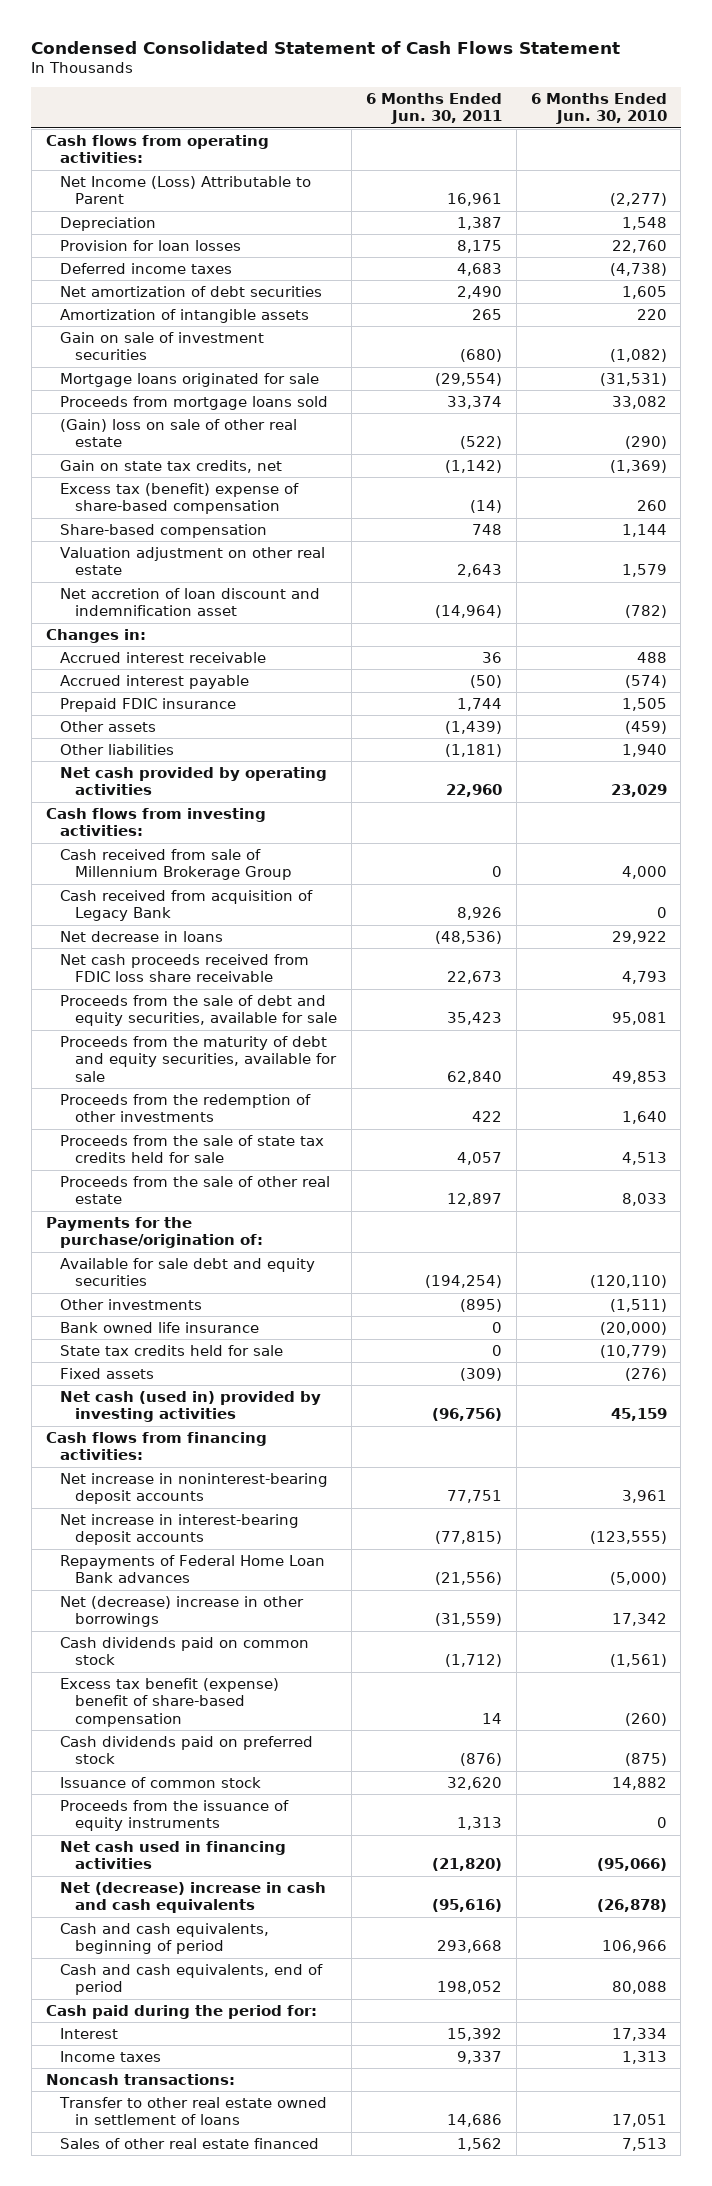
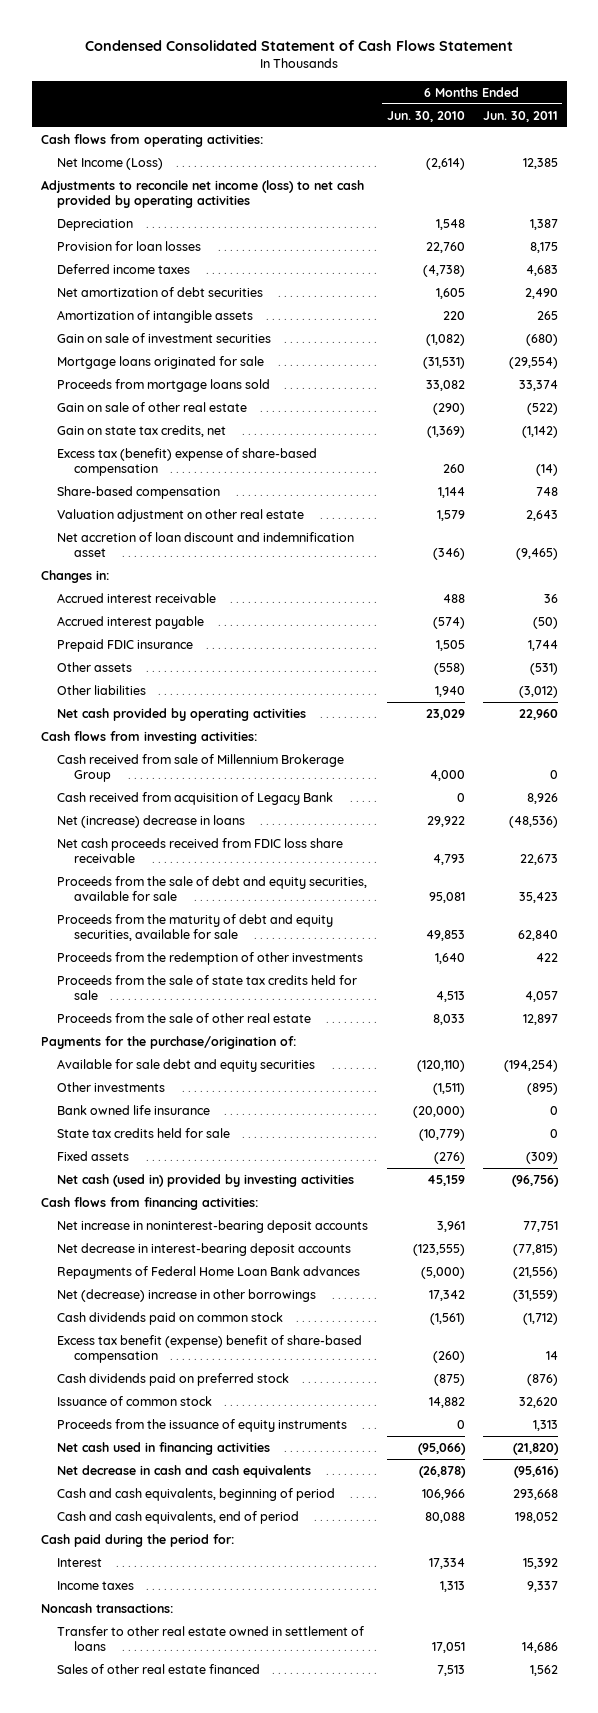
[60,175,312,205] Net Income (Loss) Attributable to Parent -> [57,157,164,170] Net Income (Loss)
[446,193,502,207] 16,961 -> [522,157,558,169] 12,385
[609,193,667,207] (2,277) -> [425,157,465,170] (2,614)
none -> [40,179,364,209] Adjustments to reconcile net income (loss) to net cash provided by operating activities
[60,418,298,448] (Gain) loss on sale of other real estate -> [57,401,248,412] Gain on sale of other real estate
[434,605,502,619] (14,964) -> [515,548,558,561] (9,465)
[624,605,667,619] (782) -> [432,548,465,561] (346)
[444,720,502,734] (1,439) -> [529,662,558,675] (531)
[624,720,667,734] (459) -> [433,662,465,675] (558)
[444,743,502,757] (1,181) -> [518,685,558,698] (3,012)
[60,930,224,942] Net decrease in loans -> [57,814,246,828] Net (increase) decrease in loans
[60,1513,300,1546] Net increase in interest-bearing deposit accounts -> [57,1242,352,1256] Net decrease in interest-bearing deposit accounts
[60,1881,327,1914] Net (decrease) increase in cash and cash equivalents -> [57,1464,312,1478] Net decrease in cash and cash equivalents

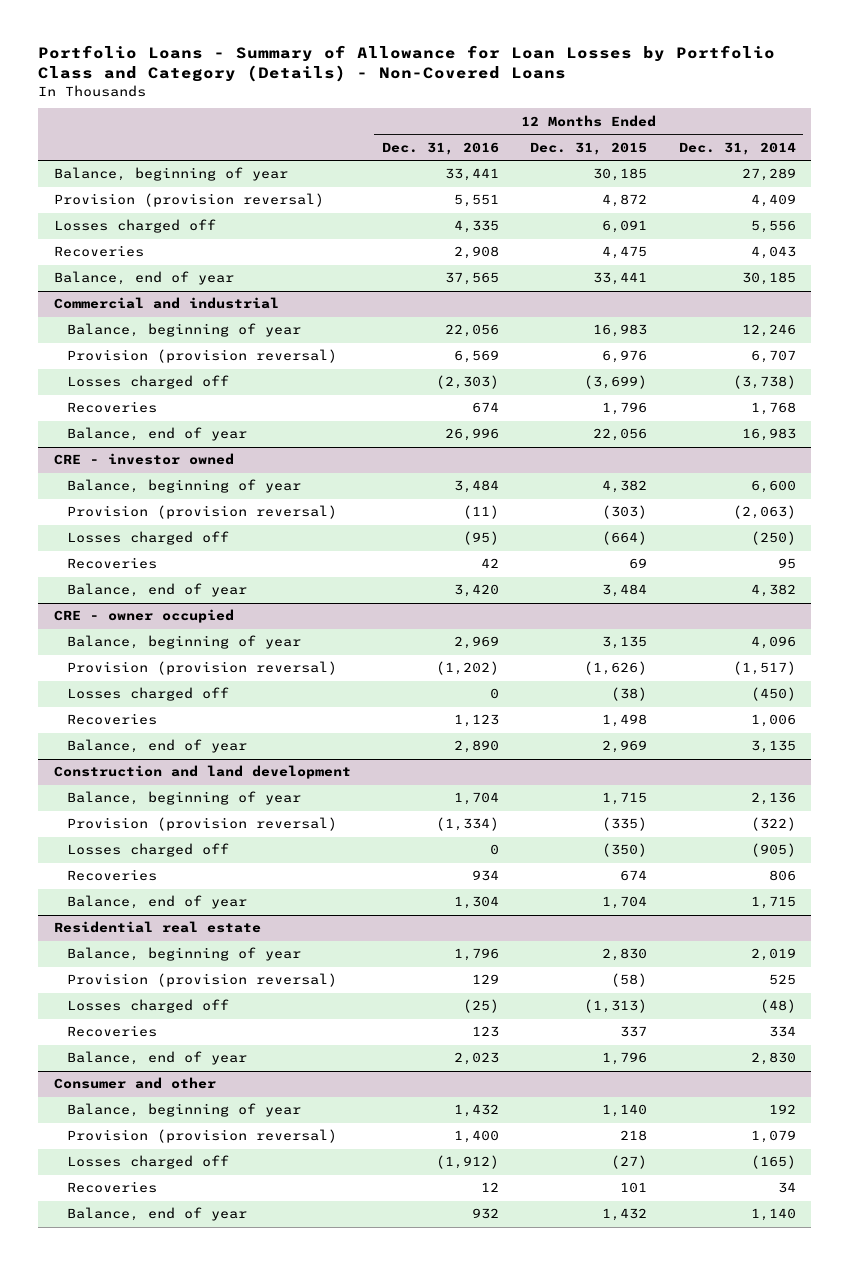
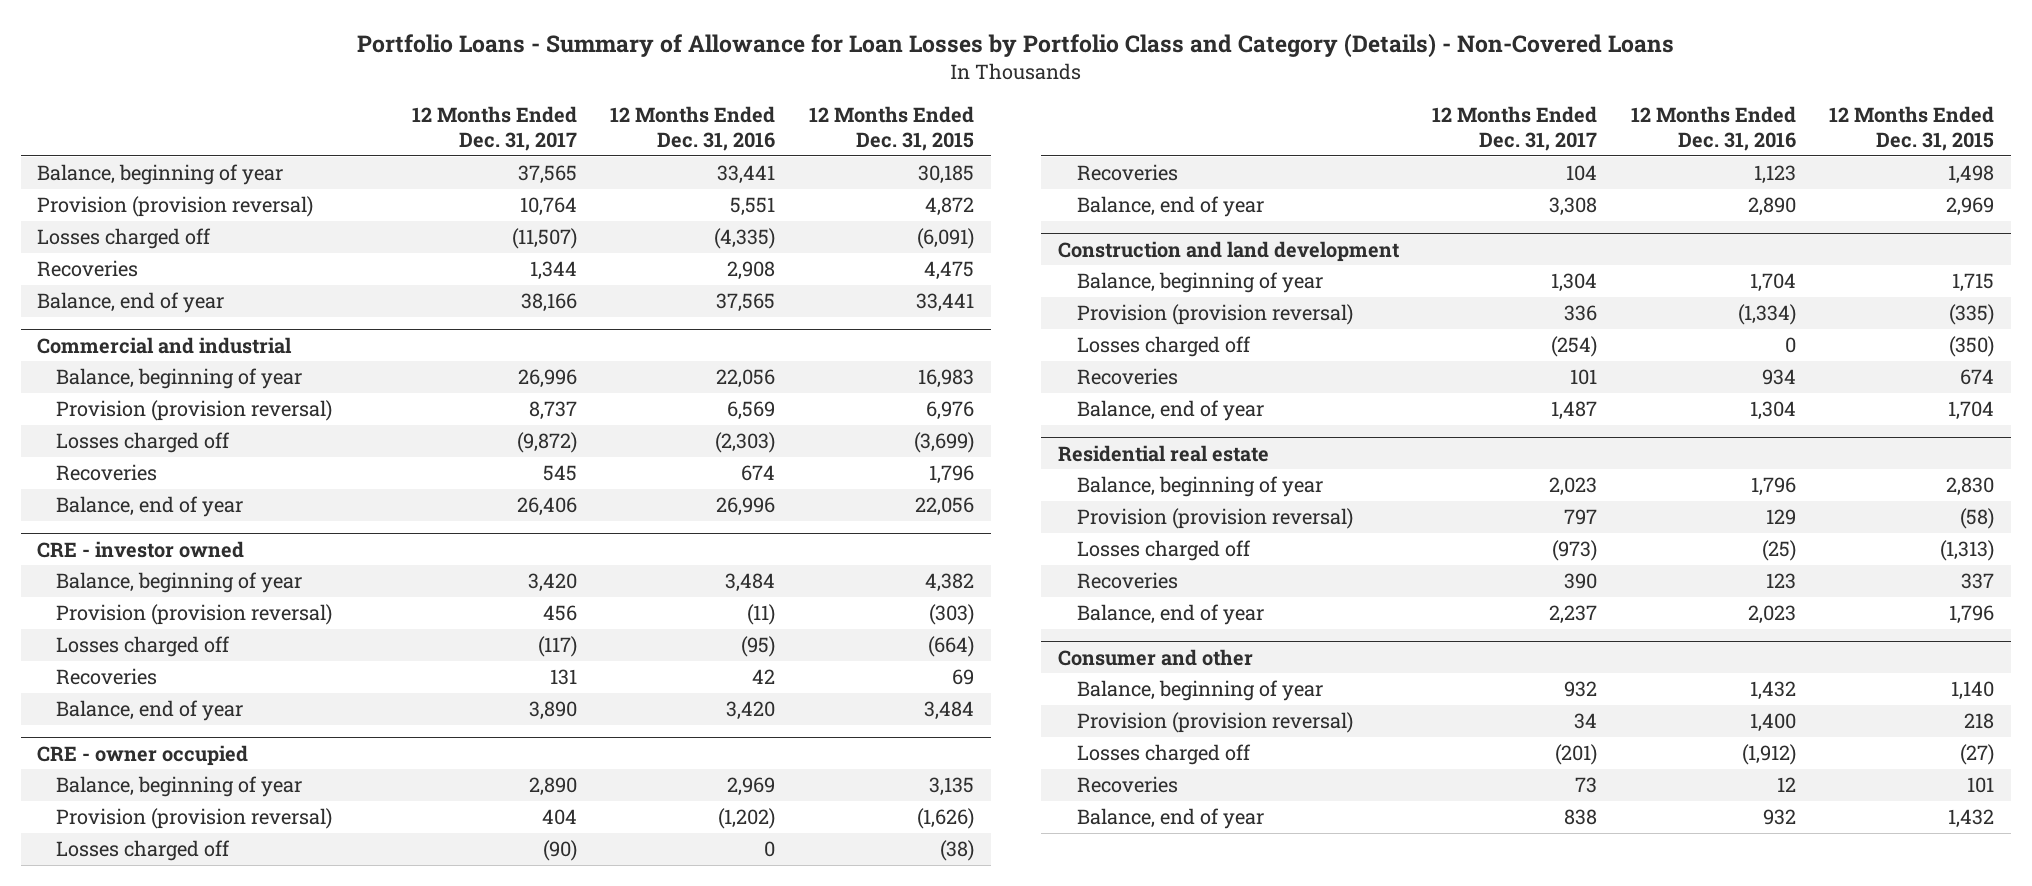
[678,141,796,155] Dec. 31, 2014 -> none
none -> [411,106,577,152] 12 Months Ended Dec. 31, 2017
[453,220,499,234] 4,335 -> [714,228,776,250] (4,335)
[602,220,648,234] 6,091 -> [916,228,974,250] (6,091)

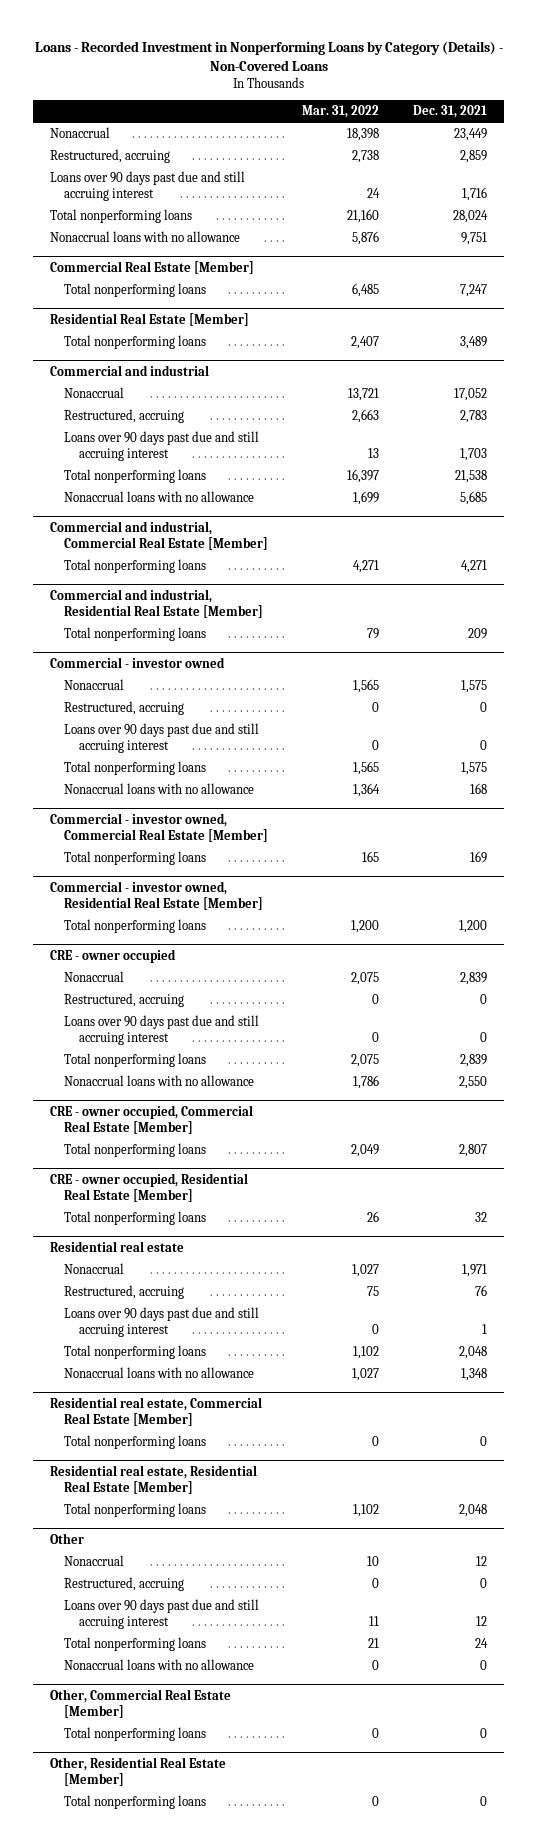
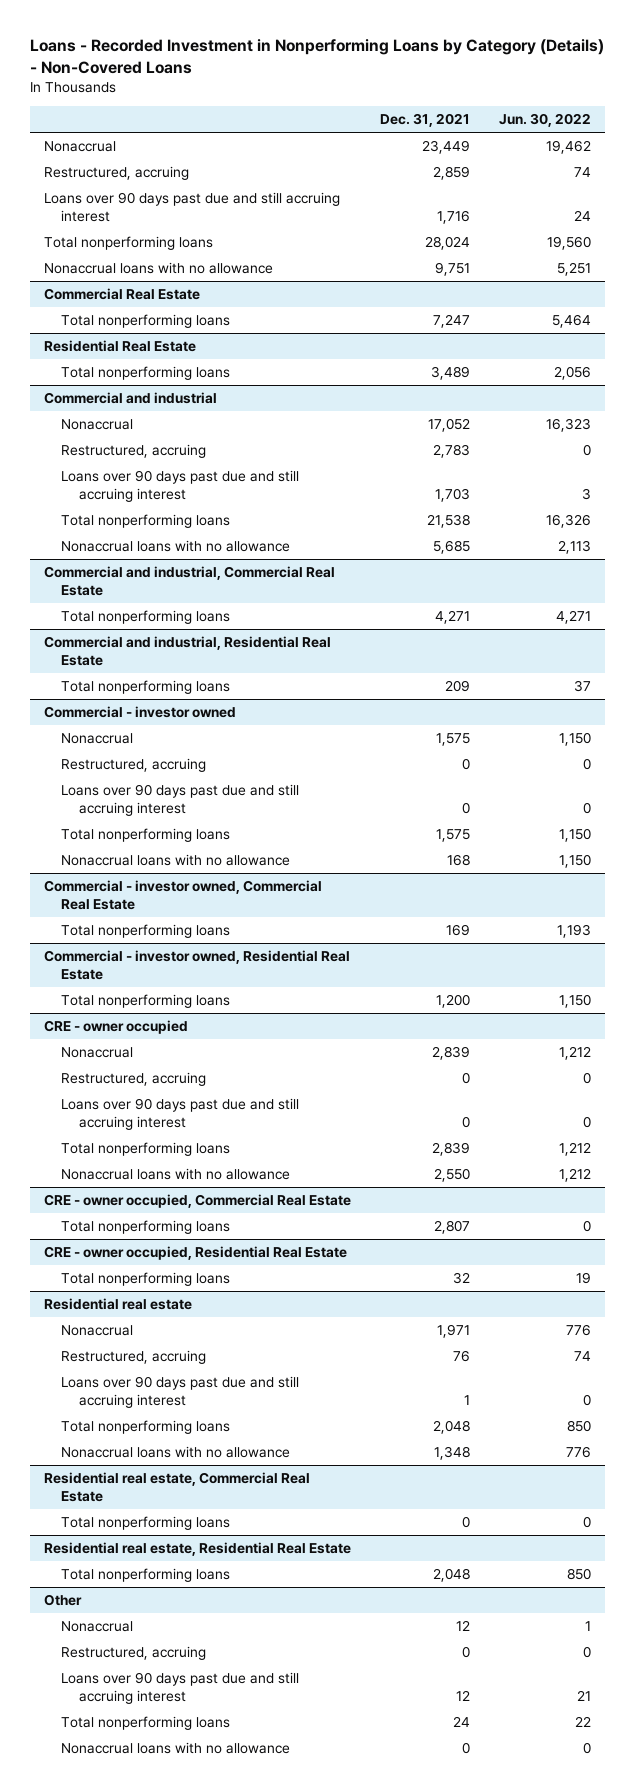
[302,105,380,119] Mar. 31, 2022 -> none
none -> [498,113,591,128] Jun. 30, 2022
[49,261,254,275] Commercial Real Estate [Member] -> [43,288,200,301] Commercial Real Estate
[49,313,249,327] Residential Real Estate [Member] -> [43,340,196,353] Residential Real Estate
[49,521,269,550] Commercial and industrial, Commercial Real Estate [Member] -> [43,566,335,597] Commercial and industrial, Commercial Real Estate
[49,589,264,618] Commercial and industrial, Residential Real Estate [Member] -> [43,636,331,667] Commercial and industrial, Residential Real Estate
[49,813,269,842] Commercial - investor owned, Commercial Real Estate [Member] -> [43,880,322,911] Commercial - investor owned, Commercial Real Estate
[49,881,264,910] Commercial - investor owned, Residential Real Estate [Member] -> [43,950,350,981] Commercial - investor owned, Residential Real Estate
[49,1105,253,1134] CRE - owner occupied, Commercial Real Estate [Member] -> [43,1194,351,1209] CRE - owner occupied, Commercial Real Estate
[49,1173,248,1202] CRE - owner occupied, Residential Real Estate [Member] -> [43,1246,347,1261] CRE - owner occupied, Residential Real Estate
[49,1397,262,1426] Residential real estate, Commercial Real Estate [Member] -> [43,1472,310,1503] Residential real estate, Commercial Real Estate
[49,1465,257,1494] Residential real estate, Residential Real Estate [Member] -> [43,1542,351,1557] Residential real estate, Residential Real Estate
[49,1689,231,1718] Other, Commercial Real Estate [Member] -> none
[64,1727,207,1742] Total nonperforming loans -> none
[49,1757,226,1786] Other, Residential Real Estate [Member] -> none
[64,1795,207,1810] Total nonperforming loans -> none

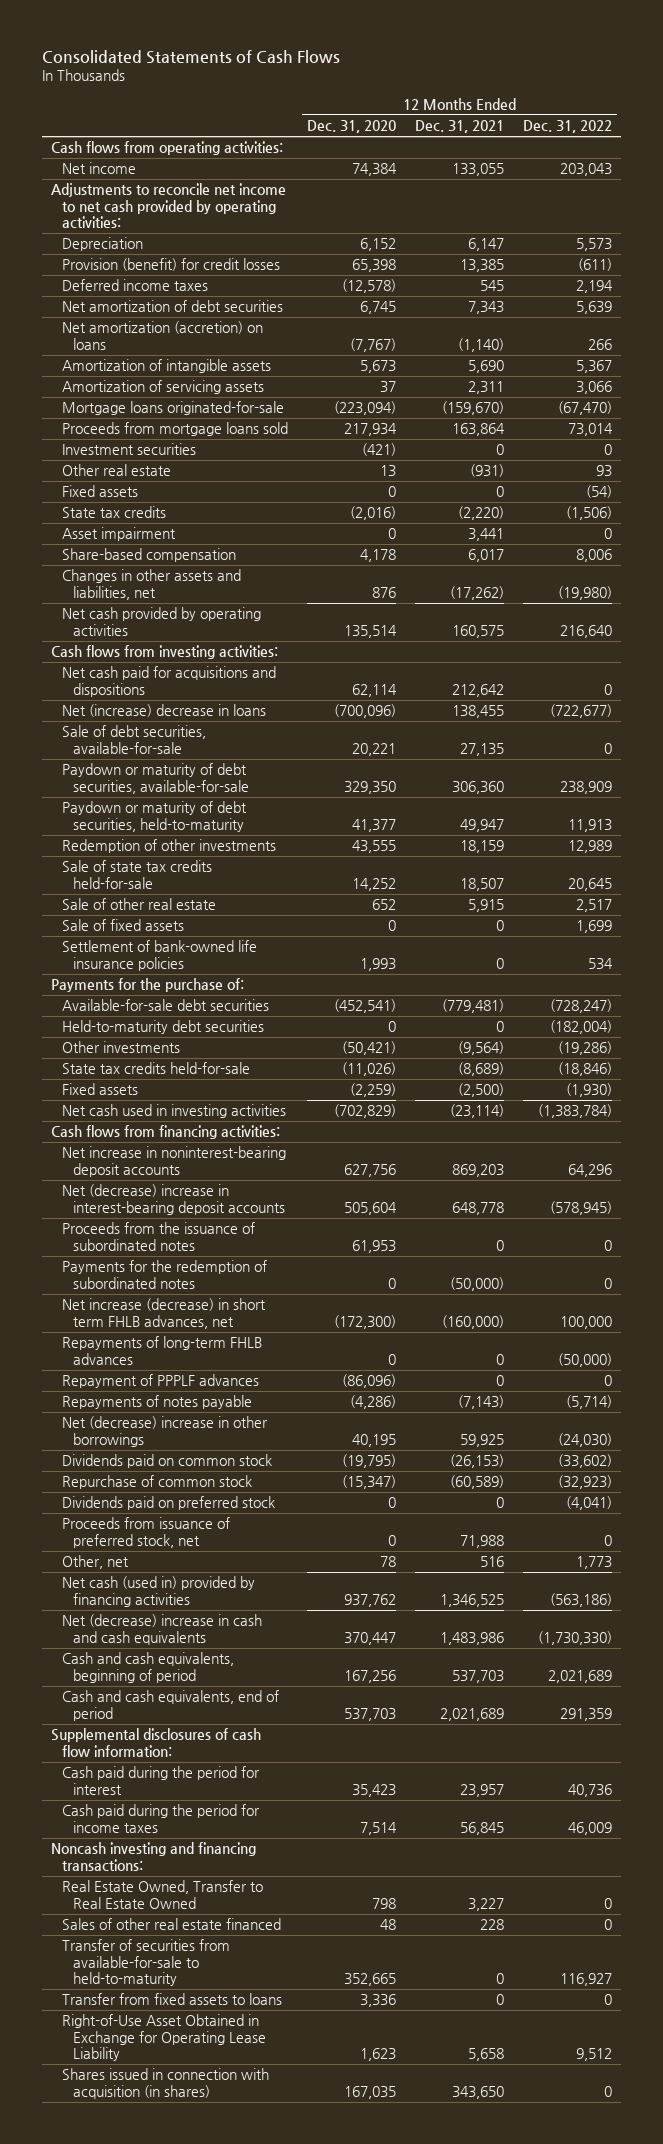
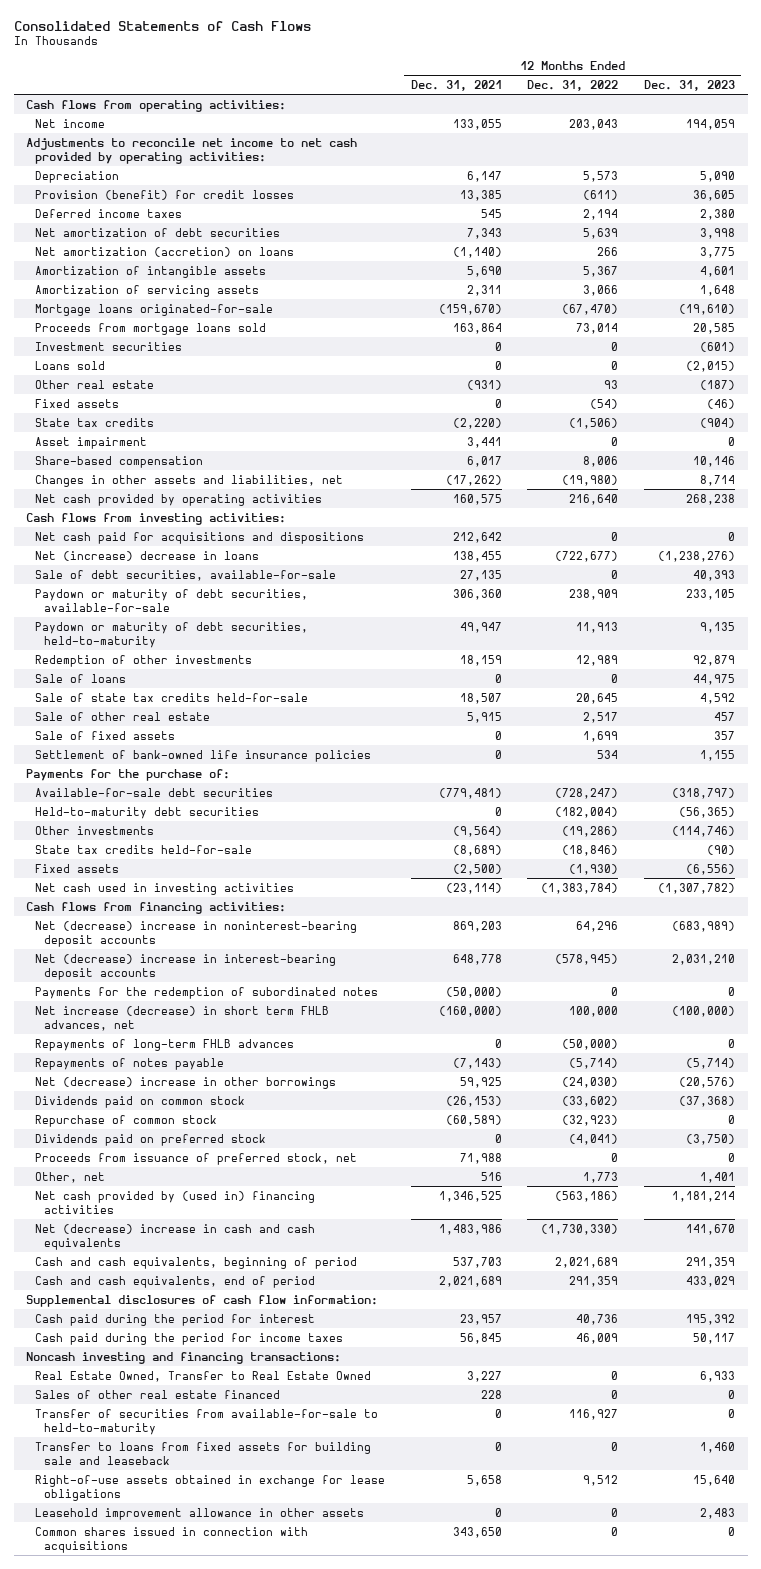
[307,120,397,134] Dec. 31, 2020 -> none
none -> [643,80,735,92] Dec. 31, 2023
none -> [35,360,106,370] Loans sold
none -> [35,673,127,683] Sale of loans
[62,1146,287,1177] Net increase in noninterest-bearing deposit accounts -> [35,920,358,947] Net (decrease) increase in noninterest-bearing deposit accounts
[62,1222,256,1251] Proceeds from the issuance of subordinated notes -> none
[62,1374,260,1389] Repayment of PPPLF advances -> none
[62,1576,256,1607] Net cash (used in) provided by financing activities -> [35,1190,316,1214] Net cash provided by (used in) financing activities
[62,1993,283,2006] Transfer from fixed assets to loans -> [35,1441,372,1465] Transfer to loans from fixed assets for building sale and leaseback
[62,2014,267,2062] Right-of-Use Asset Obtained in Exchange for Operating Lease Liability -> [35,1474,386,1501] Right-of-use assets obtained in exchange for lease obligations
none -> [35,1507,365,1520] Leasehold improvement allowance in other assets
[62,2068,270,2099] Shares issued in connection with acquisition (in shares) -> [35,1526,309,1553] Common shares issued in connection with acquisitions

